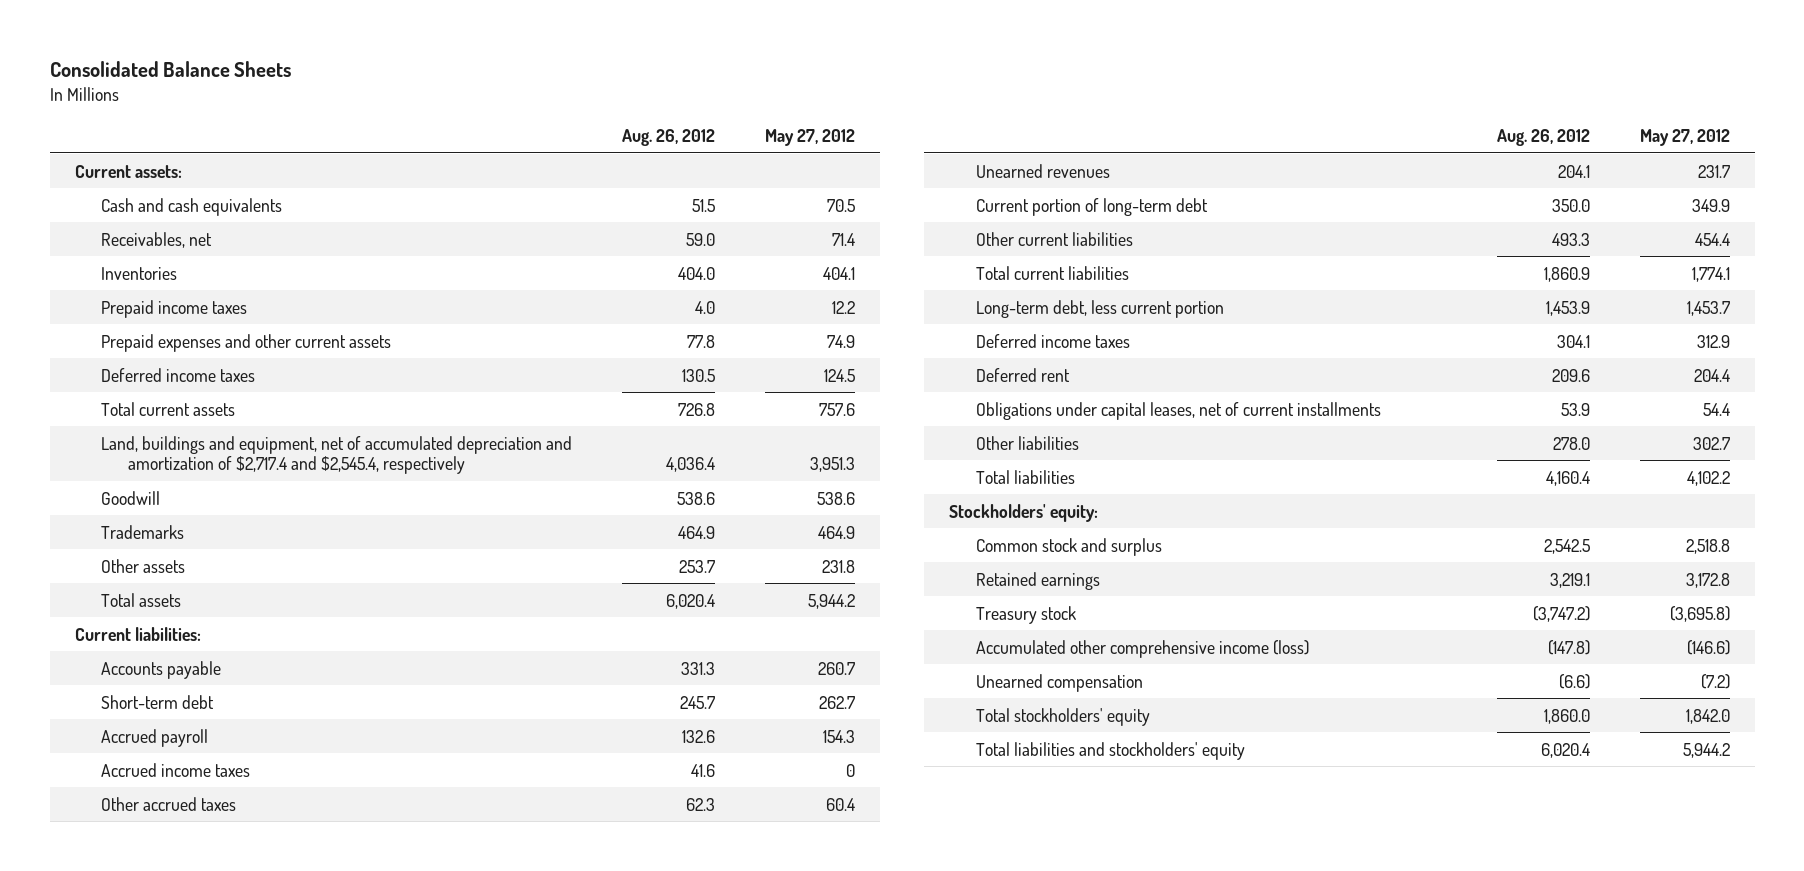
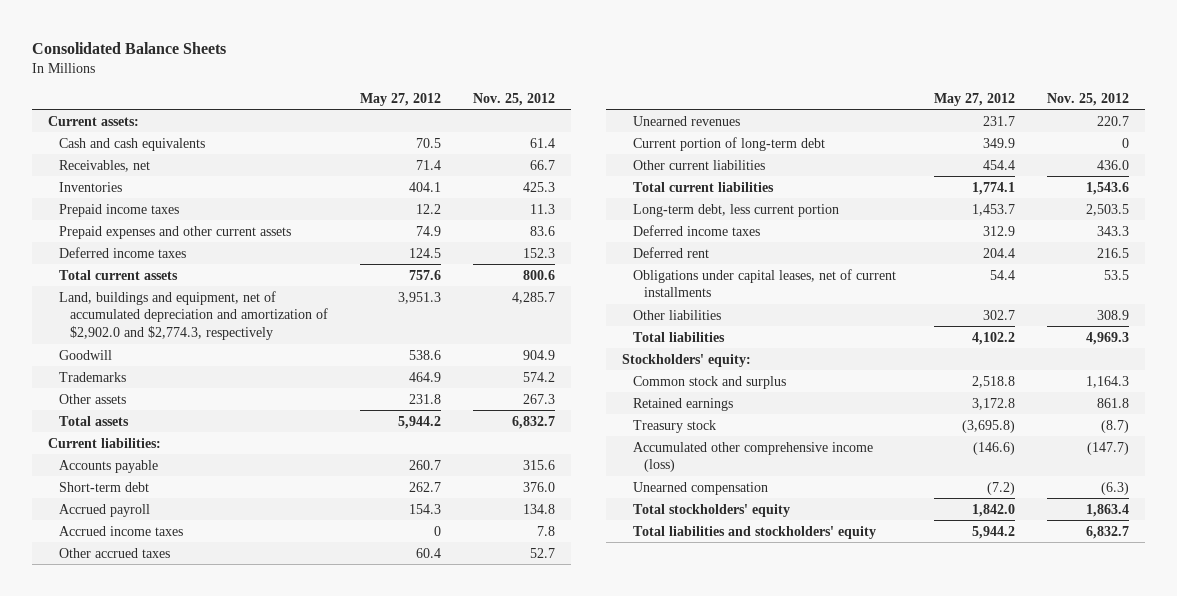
[622,129,716,147] Aug. 26, 2012 -> none
none -> [472,92,555,106] Nov. 25, 2012
[101,435,573,475] Land, buildings and equipment, net of accumulated depreciation and amortization of $2,717.4 and $2,545.4, respectively -> [59,290,328,341] Land, buildings and equipment, net of accumulated depreciation and amortization of $2,902.0 and $2,774.3, respectively

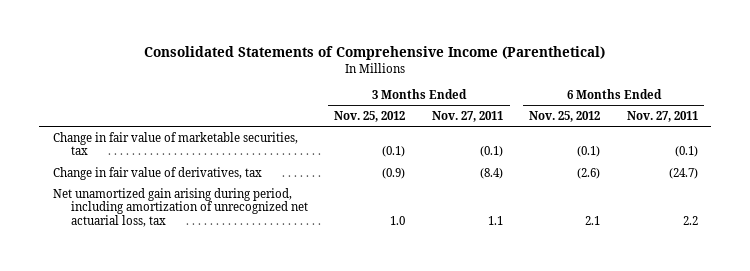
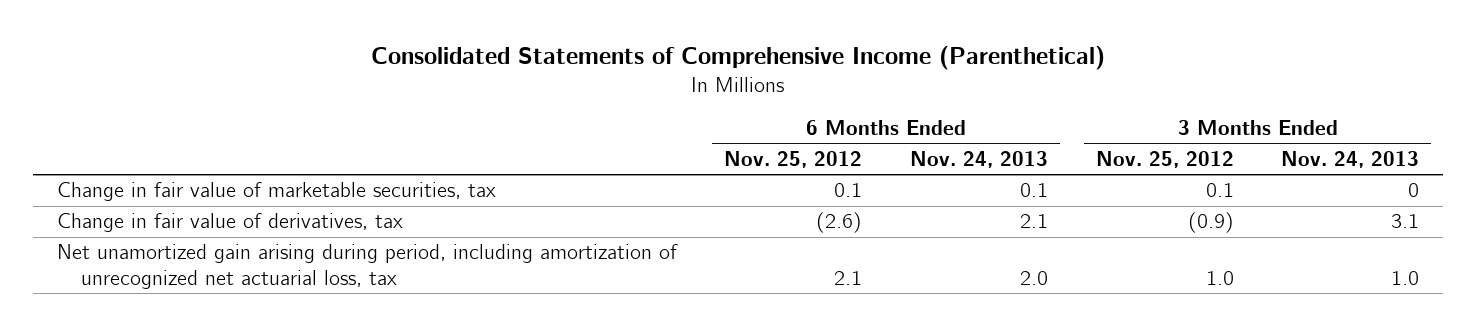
[431,110,503,122] Nov. 27, 2011 -> none
[626,110,698,122] Nov. 27, 2011 -> none
none -> [910,150,1049,168] Nov. 24, 2013
none -> [1281,150,1420,168] Nov. 24, 2013
[382,146,406,158] (0.1) -> [1205,183,1234,198] 0.1
[577,146,601,158] (0.1) -> [834,183,863,198] 0.1

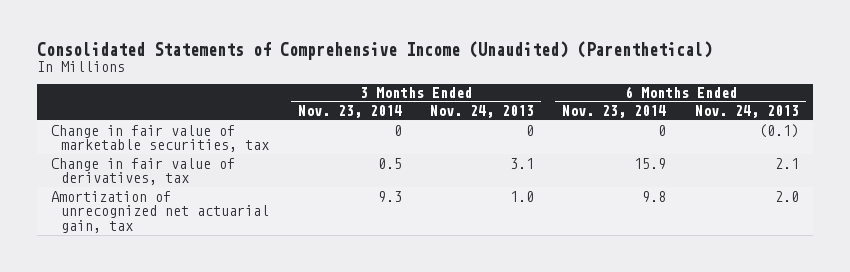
[371,46,1106,71] Consolidated Statements of Comprehensive Income (Parenthetical) -> [37,40,713,60] Consolidated Statements of Comprehensive Income (Unaudited) (Parenthetical)
[724,150,863,168] Nov. 25, 2012 -> none
[1095,150,1234,168] Nov. 25, 2012 -> none
none -> [297,105,402,119] Nov. 23, 2014
none -> [562,105,667,119] Nov. 23, 2014
[1020,183,1049,198] 0.1 -> [758,123,799,138] (0.1)
[56,244,678,289] Net unamortized gain arising during period, including amortization of unrecognized net actuarial loss, tax -> [51,190,270,234] Amortization of unrecognized net actuarial gain, tax

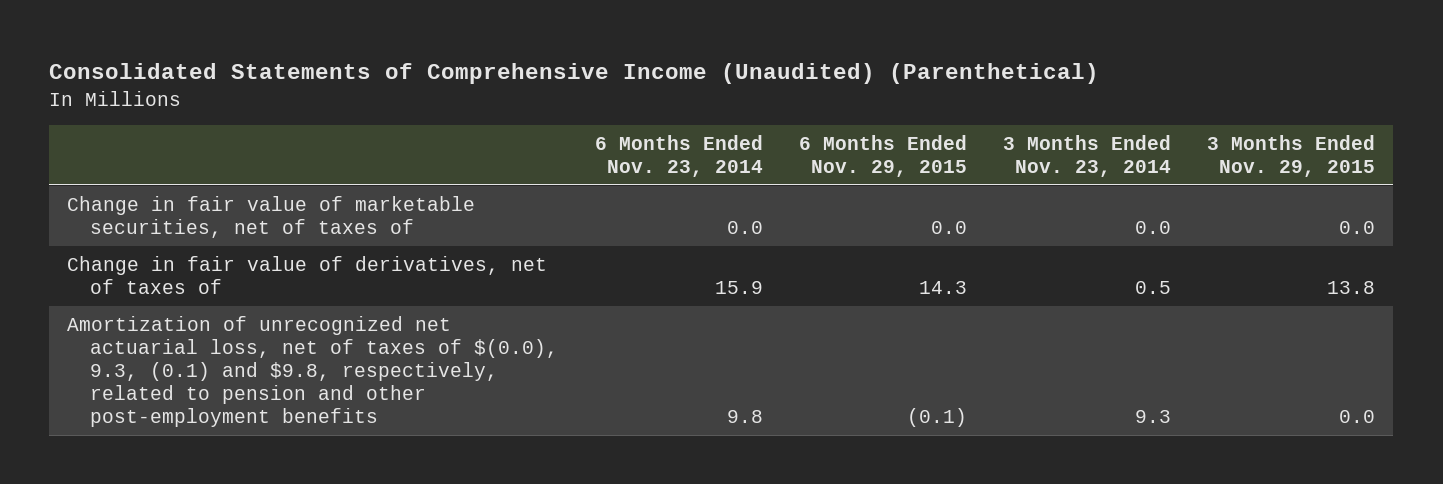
[430,105,535,119] Nov. 24, 2013 -> none
[694,105,799,119] Nov. 24, 2013 -> none
none -> [798,134,967,177] 6 Months Ended Nov. 29, 2015
none -> [1207,134,1376,177] 3 Months Ended Nov. 29, 2015
[51,124,270,153] Change in fair value of marketable securities, tax -> [67,195,476,238] Change in fair value of marketable securities, net of taxes of
[393,124,402,136] 0 -> [1135,220,1172,234] 0.0
[658,124,667,136] 0 -> [726,220,763,234] 0.0
[51,157,236,186] Change in fair value of derivatives, tax -> [67,255,548,294] Change in fair value of derivatives, net of taxes of
[51,190,270,234] Amortization of unrecognized net actuarial gain, tax -> [67,315,559,428] Amortization of unrecognized net actuarial loss, net of taxes of $(0.0), 9.3, (0.1) and $9.8, respectively, related to pension and other post-employment benefits

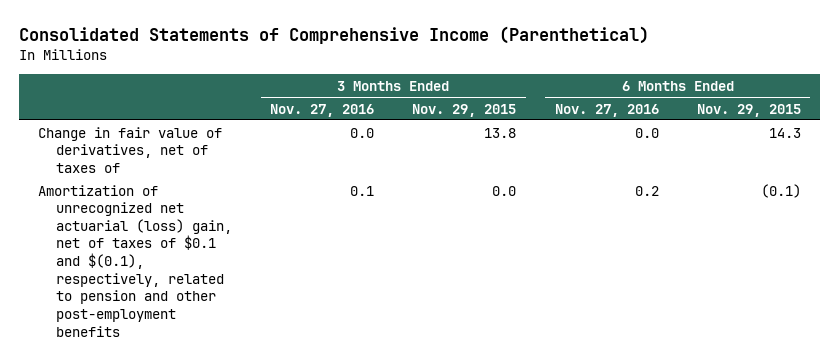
[49,63,1100,85] Consolidated Statements of Comprehensive Income (Unaudited) (Parenthetical) -> [19,26,650,45] Consolidated Statements of Comprehensive Income (Parenthetical)
[594,134,763,177] 6 Months Ended Nov. 23, 2014 -> none
[1003,134,1172,177] 3 Months Ended Nov. 23, 2014 -> none
none -> [270,103,375,117] Nov. 27, 2016
none -> [554,103,659,117] Nov. 27, 2016
[67,195,476,238] Change in fair value of marketable securities, net of taxes of -> none
[67,315,559,428] Amortization of unrecognized net actuarial loss, net of taxes of $(0.0), 9.3, (0.1) and $9.8, respectively, related to pension and other post-employment benefits -> [38,184,232,337] Amortization of unrecognized net actuarial (loss) gain, net of taxes of $0.1 and $(0.1), respectively, related to pension and other post-employment benefits

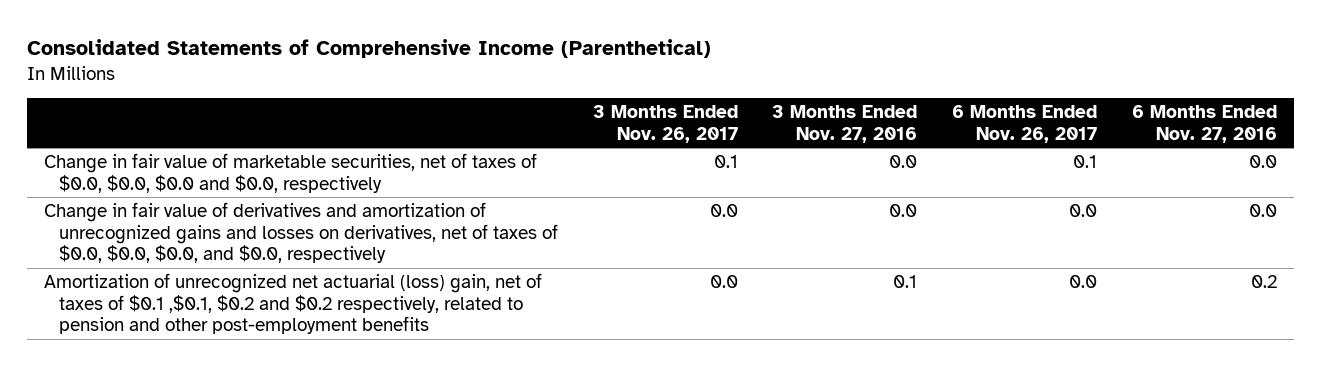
[412,103,517,117] Nov. 29, 2015 -> none
[696,103,801,117] Nov. 29, 2015 -> none
none -> [592,105,738,143] 3 Months Ended Nov. 26, 2017
none -> [952,105,1098,143] 6 Months Ended Nov. 26, 2017
none -> [44,152,538,193] Change in fair value of marketable securities, net of taxes of $0.0, $0.0, $0.0 and $0.0, respectively
[38,126,223,173] Change in fair value of derivatives, net of taxes of -> [44,201,559,264] Change in fair value of derivatives and amortization of unrecognized gains and losses on derivatives, net of taxes of $0.0, $0.0, $0.0, and $0.0, respectively
[38,184,232,337] Amortization of unrecognized net actuarial (loss) gain, net of taxes of $0.1 and $(0.1), respectively, related to pension and other post-employment benefits -> [44,272,543,335] Amortization of unrecognized net actuarial (loss) gain, net of taxes of $0.1 ,$0.1, $0.2 and $0.2 respectively, related to pension and other post-employment benefits

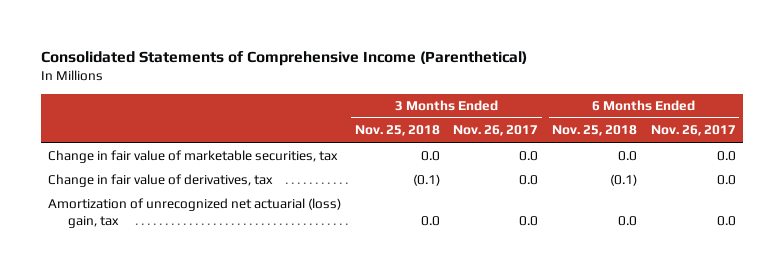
[772,105,918,143] 3 Months Ended Nov. 27, 2016 -> none
[1131,105,1277,143] 6 Months Ended Nov. 27, 2016 -> none
none -> [354,125,440,137] Nov. 25, 2018
none -> [552,125,638,137] Nov. 25, 2018
[44,152,538,193] Change in fair value of marketable securities, net of taxes of $0.0, $0.0, $0.0 and $0.0, respectively -> [47,149,338,163] Change in fair value of marketable securities, tax
[713,154,738,168] 0.1 -> [519,150,539,161] 0.0
[1073,154,1098,168] 0.1 -> [717,150,737,161] 0.0
[44,201,559,264] Change in fair value of derivatives and amortization of unrecognized gains and losses on derivatives, net of taxes of $0.0, $0.0, $0.0, and $0.0, respectively -> [47,173,273,187] Change in fair value of derivatives, tax
[44,272,543,335] Amortization of unrecognized net actuarial (loss) gain, net of taxes of $0.1 ,$0.1, $0.2 and $0.2 respectively, related to pension and other post-employment benefits -> [47,197,341,228] Amortization of unrecognized net actuarial (loss) gain, tax

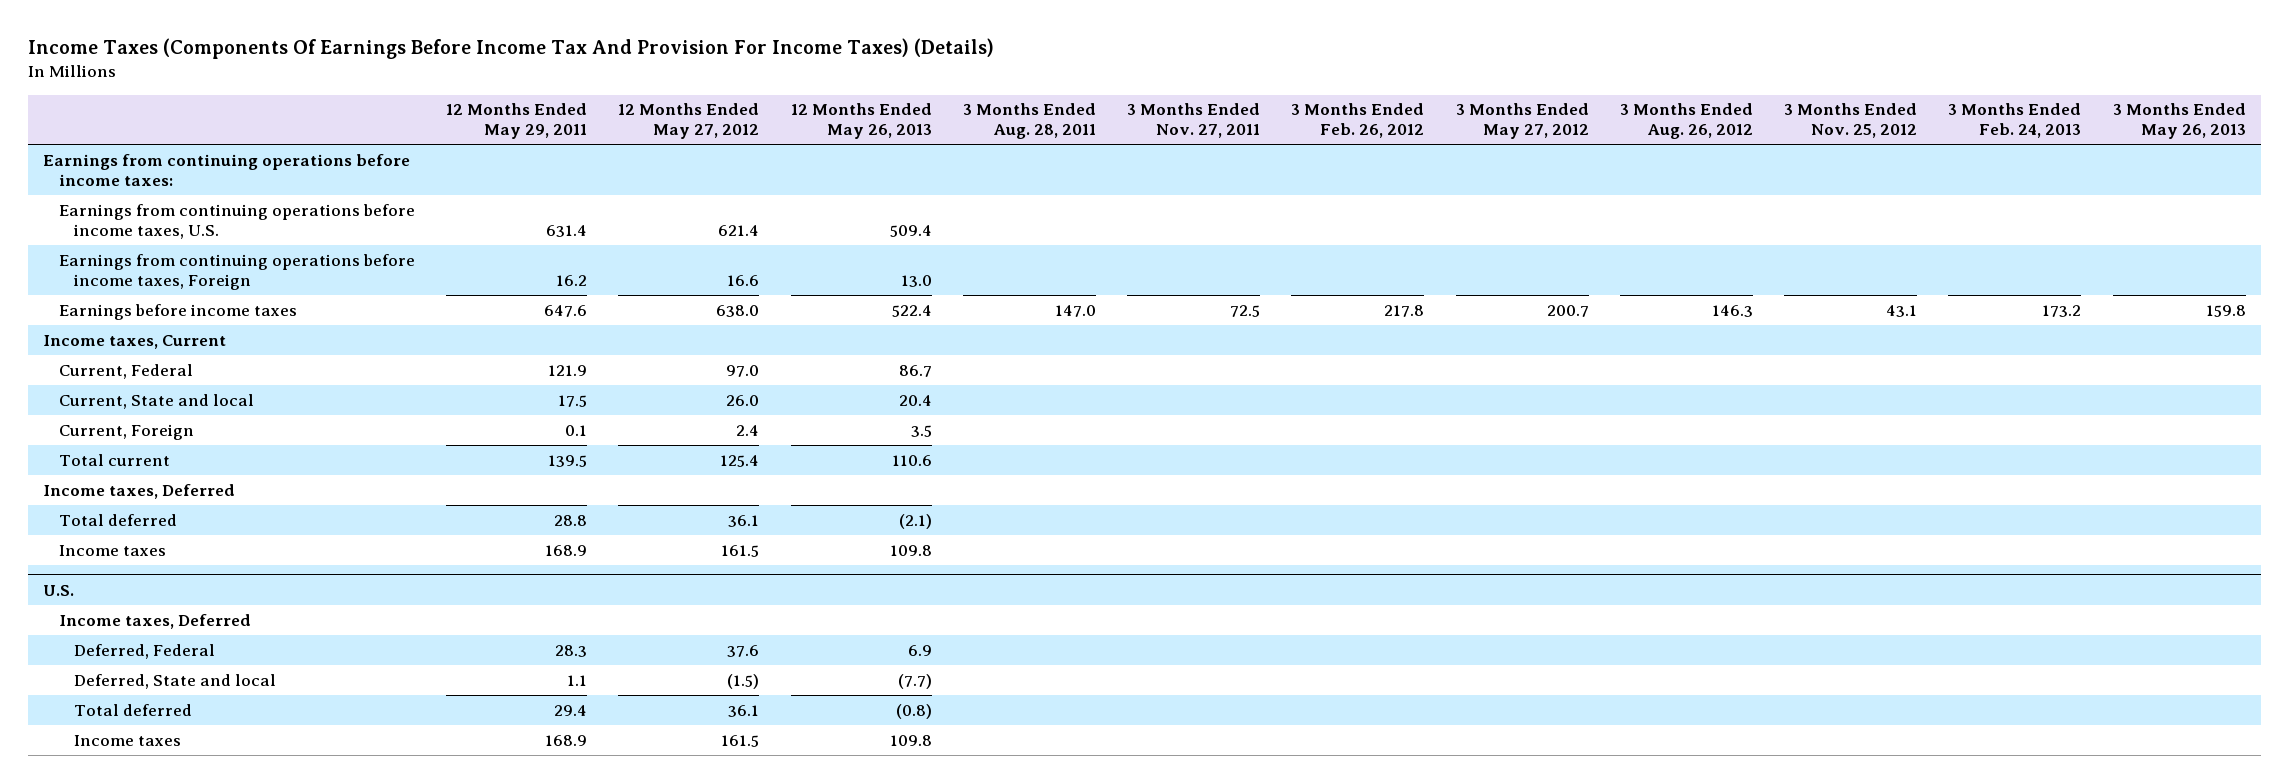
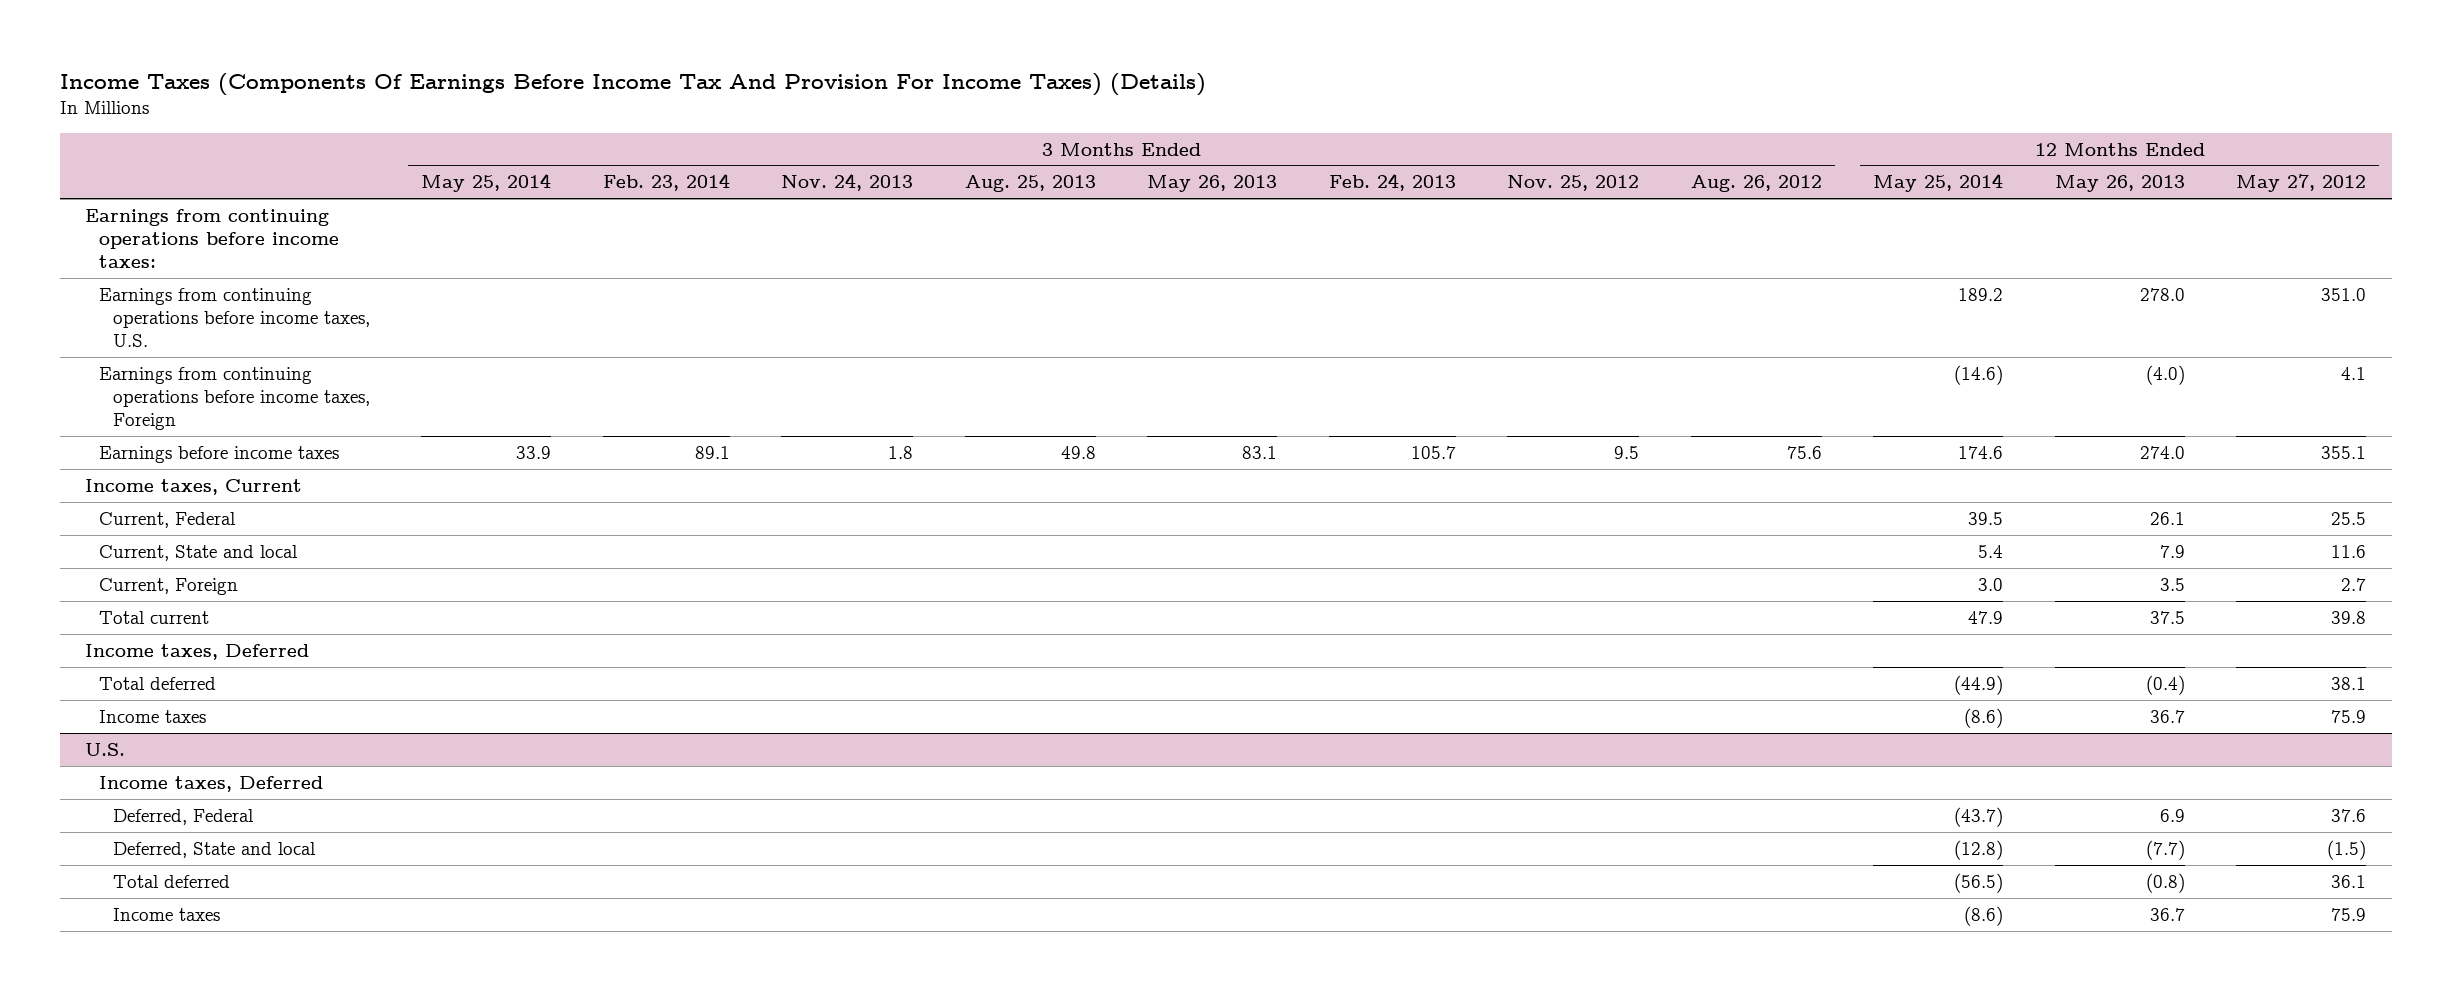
[446,103,588,140] 12 Months Ended May 29, 2011 -> none
[962,103,1096,140] 3 Months Ended Aug. 28, 2011 -> none
[1127,103,1261,139] 3 Months Ended Nov. 27, 2011 -> none
[1291,103,1425,139] 3 Months Ended Feb. 26, 2012 -> none
[1455,103,1589,140] 3 Months Ended May 27, 2012 -> none
none -> [421,173,552,193] May 25, 2014
none -> [602,173,730,192] Feb. 23, 2014
none -> [781,173,914,192] Nov. 24, 2013
none -> [964,175,1096,193] Aug. 25, 2013
none -> [1873,173,2004,193] May 25, 2014
[718,224,760,236] 621.4 -> [2321,287,2367,301] 351.0
[889,224,932,237] 509.4 -> [2139,287,2185,301] 278.0
[727,274,760,286] 16.6 -> [2341,366,2367,380] 4.1
[900,274,932,287] 13.0 -> [2145,364,2185,385] (4.0)
[716,304,760,317] 638.0 -> [2321,445,2367,459] 355.1
[891,304,932,317] 522.4 -> [2139,445,2185,459] 274.0
[1711,304,1753,317] 146.3 -> [1786,445,1822,459] 75.6
[1886,304,1918,317] 43.1 -> [1614,445,1640,459] 9.5
[2042,304,2082,317] 173.2 -> [1410,445,1456,459] 105.7
[2205,304,2246,317] 159.8 -> [1242,445,1278,459] 83.1
[726,364,760,377] 97.0 -> [2331,511,2367,525] 25.5
[898,364,932,377] 86.7 -> [2149,511,2185,525] 26.1
[726,394,760,406] 26.0 -> [2331,544,2367,558] 11.6
[898,394,932,406] 20.4 -> [2159,544,2185,558] 7.9
[736,424,760,436] 2.4 -> [2341,577,2367,591] 2.7
[720,454,760,467] 125.4 -> [2331,610,2367,624] 39.8
[891,454,932,466] 110.6 -> [2149,610,2185,624] 37.5
[728,514,760,527] 36.1 -> [2331,676,2367,690] 38.1
[898,513,932,529] (2.1) -> [2145,674,2185,695] (0.4)
[721,544,760,557] 161.5 -> [2331,709,2367,723] 75.9
[889,544,932,556] 109.8 -> [2149,709,2185,723] 36.7
[721,734,760,747] 161.5 -> [2331,907,2367,921] 75.9
[889,734,932,746] 109.8 -> [2149,907,2185,921] 36.7

